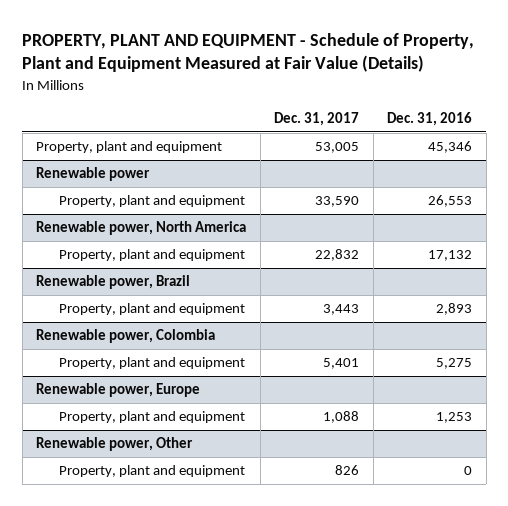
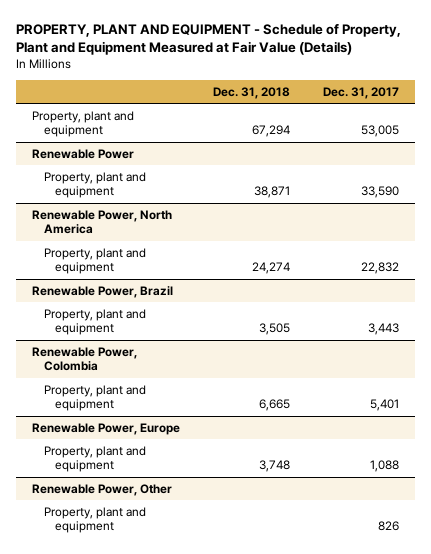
[387,112,473,127] Dec. 31, 2016 -> none
none -> [212,86,290,99] Dec. 31, 2018
[36,167,151,182] Renewable power -> [32,148,135,159] Renewable Power
[36,221,247,236] Renewable power, North America -> [32,209,173,235] Renewable Power, North America
[36,275,191,290] Renewable power, Brazil -> [32,285,174,298] Renewable Power, Brazil
[36,329,216,344] Renewable power, Colombia -> [32,346,138,372] Renewable Power, Colombia
[36,383,201,398] Renewable power, Europe -> [32,422,181,435] Renewable Power, Europe
[36,437,194,452] Renewable power, Other -> [32,483,173,496] Renewable Power, Other

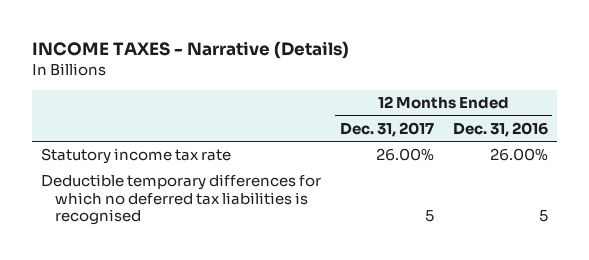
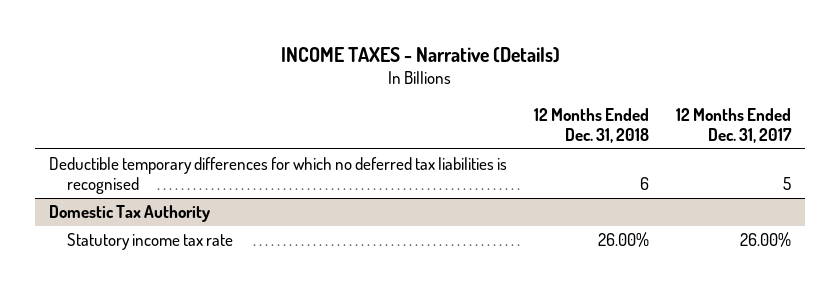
[452,122,548,138] Dec. 31, 2016 -> none
none -> [533,108,649,144] 12 Months Ended Dec. 31, 2018
[41,148,232,165] Statutory income tax rate -> none
none -> [48,205,210,223] Domestic Tax Authority
none -> [67,233,234,251] Statutory income tax rate

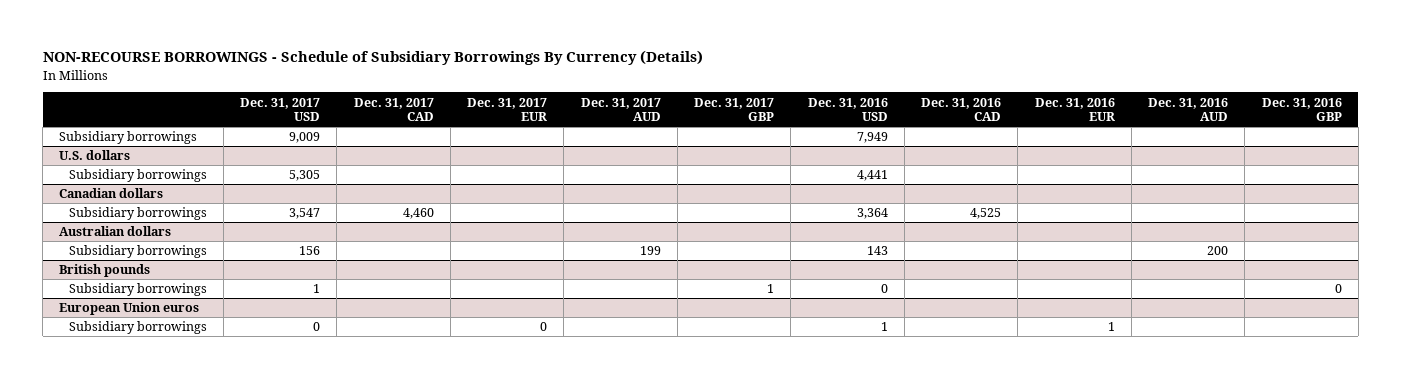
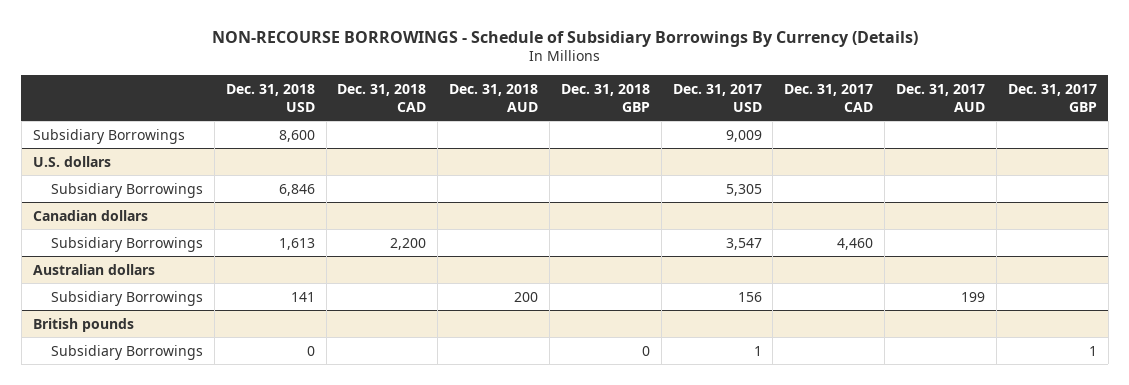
[467,97,548,122] Dec. 31, 2017 EUR -> none
[807,97,888,122] Dec. 31, 2016 USD -> none
[921,97,1002,122] Dec. 31, 2016 CAD -> none
[1034,97,1115,122] Dec. 31, 2016 EUR -> none
[1148,97,1229,122] Dec. 31, 2016 AUD -> none
[1261,97,1342,122] Dec. 31, 2016 GBP -> none
none -> [225,83,315,112] Dec. 31, 2018 USD
none -> [337,83,427,112] Dec. 31, 2018 CAD
none -> [449,83,539,112] Dec. 31, 2018 AUD
none -> [560,83,650,112] Dec. 31, 2018 GBP
[59,131,198,145] Subsidiary borrowings -> [32,128,185,144] Subsidiary Borrowings
[68,169,207,183] Subsidiary borrowings -> [51,182,204,198] Subsidiary Borrowings
[68,207,207,221] Subsidiary borrowings -> [51,236,204,252] Subsidiary Borrowings
[68,245,207,259] Subsidiary borrowings -> [51,290,204,306] Subsidiary Borrowings
[59,302,200,316] European Union euros -> none
[68,321,207,335] Subsidiary borrowings -> none
[68,283,207,297] Subsidiary borrowings -> [51,344,204,360] Subsidiary Borrowings

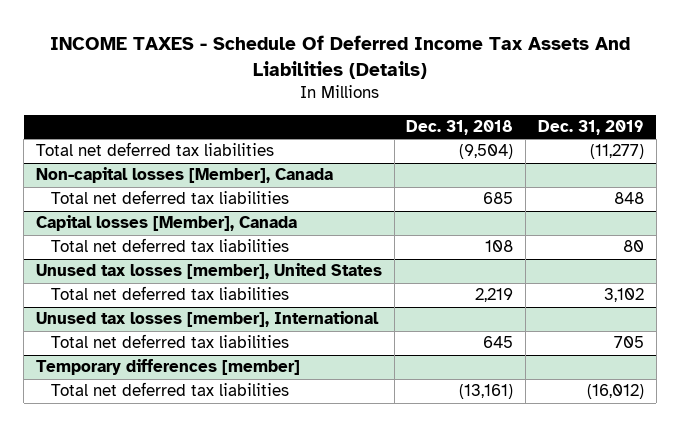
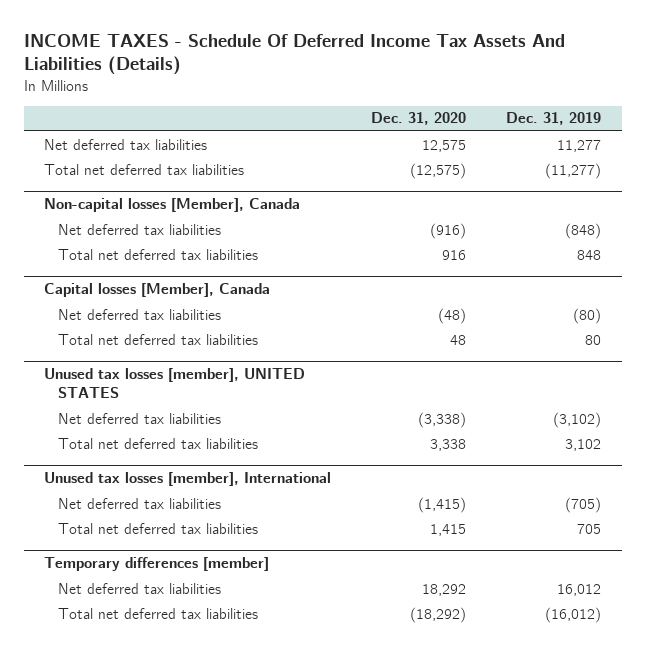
[406,120,514,136] Dec. 31, 2018 -> none
none -> [371,112,467,126] Dec. 31, 2020
none -> [43,138,207,150] Net deferred tax liabilities
none -> [57,223,221,235] Net deferred tax liabilities
none -> [57,308,221,320] Net deferred tax liabilities
[36,263,383,280] Unused tax losses [member], United States -> [43,368,305,399] Unused tax losses [member], UNITED STATES
none -> [57,412,221,424] Net deferred tax liabilities
none -> [57,497,221,509] Net deferred tax liabilities
none -> [57,582,221,594] Net deferred tax liabilities

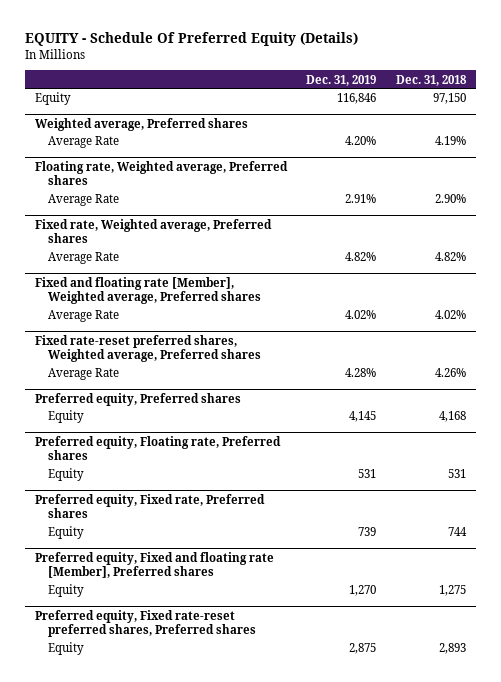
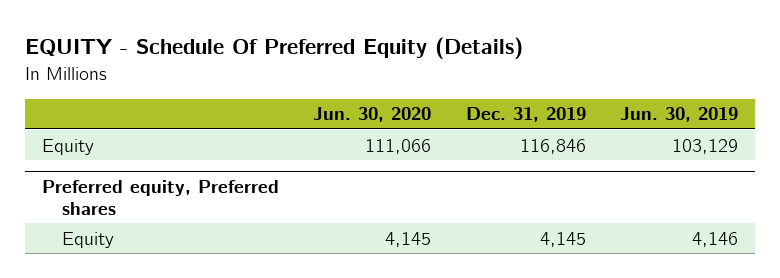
[396,74,468,86] Dec. 31, 2018 -> none
none -> [313,107,432,123] Jun. 30, 2020
none -> [620,107,739,123] Jun. 30, 2019
[34,117,248,131] Weighted average, Preferred shares -> none
[47,136,119,149] Average Rate -> none
[34,160,288,186] Floating rate, Weighted average, Preferred shares -> none
[47,194,119,207] Average Rate -> none
[34,218,272,244] Fixed rate, Weighted average, Preferred shares -> none
[47,252,119,265] Average Rate -> none
[34,276,261,305] Fixed and floating rate [Member], Weighted average, Preferred shares -> none
[47,310,119,323] Average Rate -> none
[34,334,261,363] Fixed rate-reset preferred shares, Weighted average, Preferred shares -> none
[47,368,119,381] Average Rate -> none
[34,435,281,461] Preferred equity, Floating rate, Preferred shares -> none
[47,468,84,482] Equity -> none
[34,493,265,519] Preferred equity, Fixed rate, Preferred shares -> none
[47,526,84,540] Equity -> none
[34,551,274,579] Preferred equity, Fixed and floating rate [Member], Preferred shares -> none
[47,584,84,598] Equity -> none
[34,609,256,638] Preferred equity, Fixed rate-reset preferred shares, Preferred shares -> none
[47,642,84,656] Equity -> none

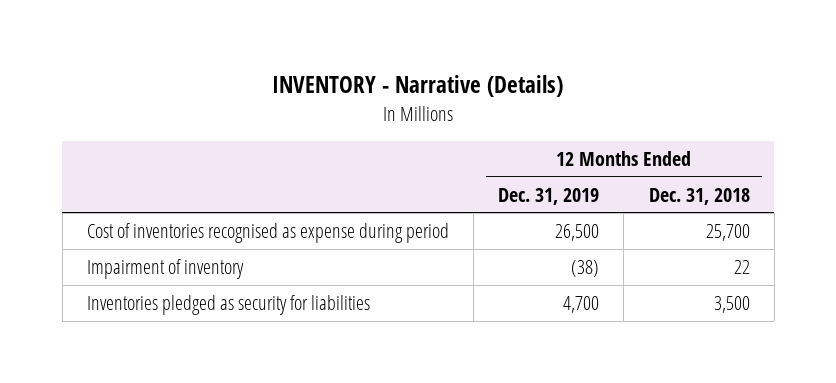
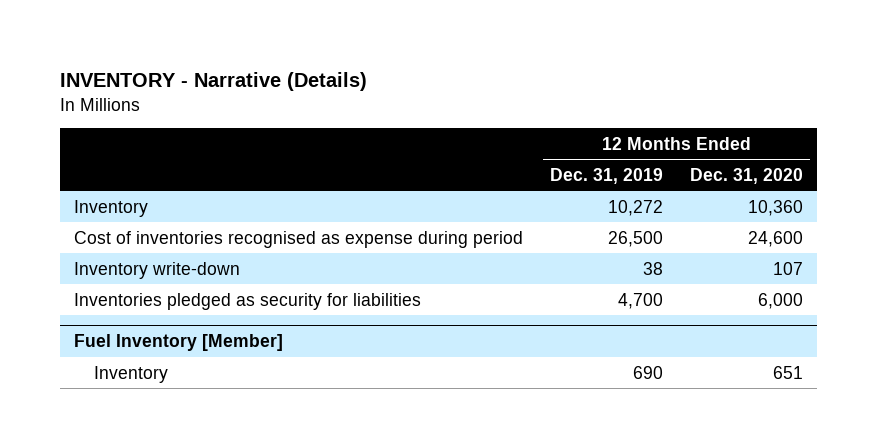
[648,187,750,205] Dec. 31, 2018 -> none
none -> [690,167,804,184] Dec. 31, 2020
none -> [73,199,148,217] Inventory
[86,259,244,280] Impairment of inventory -> [73,261,240,279] Inventory write-down
[571,260,600,278] (38) -> [643,261,664,275] 38
none -> [73,334,283,352] Fuel Inventory [Member]
none -> [93,365,168,383] Inventory

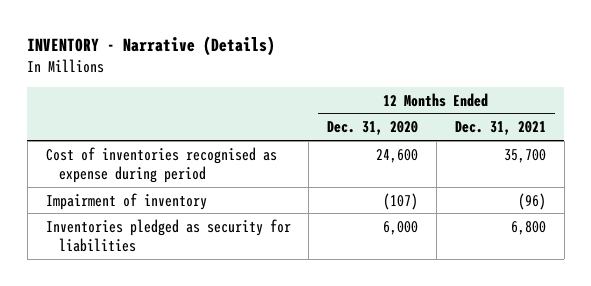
[550,167,664,184] Dec. 31, 2019 -> none
none -> [454,121,546,136] Dec. 31, 2021
[73,199,148,217] Inventory -> none
[73,261,240,279] Inventory write-down -> [45,192,207,210] Impairment of inventory
[773,261,804,275] 107 -> [383,192,419,210] (107)
[73,334,283,352] Fuel Inventory [Member] -> none
[93,365,168,383] Inventory -> none

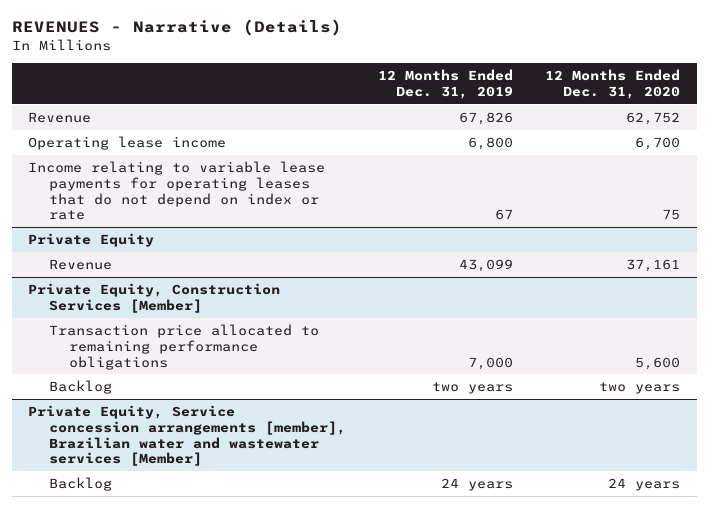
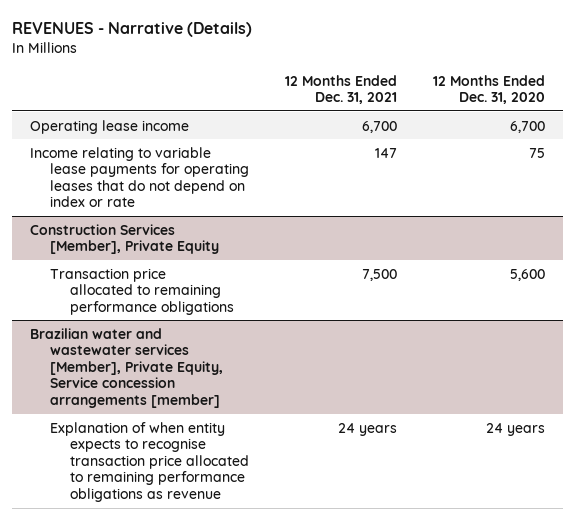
[378,69,514,99] 12 Months Ended Dec. 31, 2019 -> none
none -> [285,74,398,105] 12 Months Ended Dec. 31, 2021
[28,112,92,124] Revenue -> none
[28,233,155,248] Private Equity -> none
[48,259,112,271] Revenue -> none
[28,283,281,313] Private Equity, Construction Services [Member] -> [29,223,220,255] Construction Services [Member], Private Equity
[48,380,112,395] Backlog -> none
[48,477,112,492] Backlog -> none
[28,405,346,467] Private Equity, Service concession arrangements [member], Brazilian water and wastewater services [Member] -> [29,327,224,409] Brazilian water and wastewater services [Member], Private Equity, Service concession arrangements [member]
none -> [50,421,250,503] Explanation of when entity expects to recognise transaction price allocated to remaining performance obligations as revenue

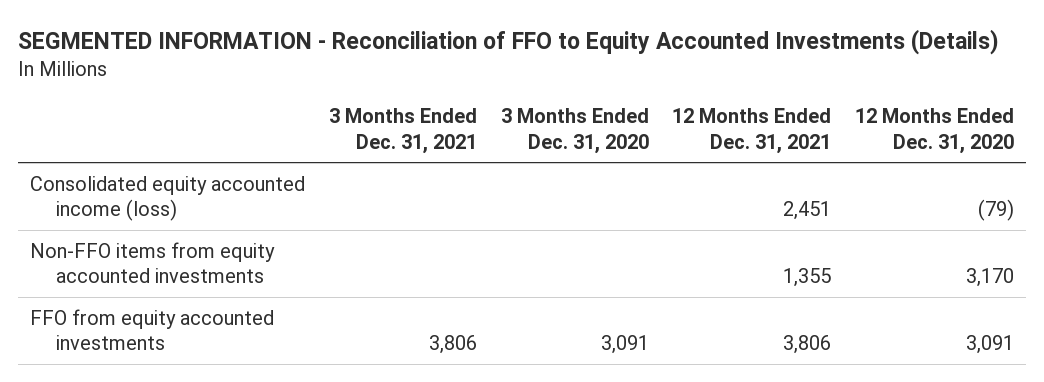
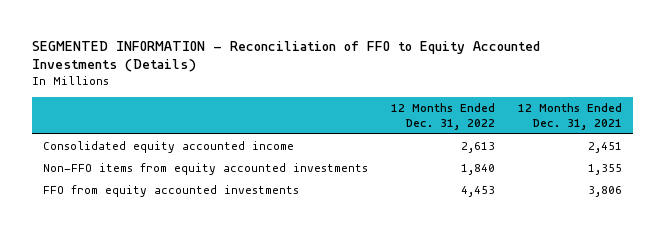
[328,108,477,154] 3 Months Ended Dec. 31, 2021 -> none
[500,108,649,154] 3 Months Ended Dec. 31, 2020 -> none
[854,108,1014,154] 12 Months Ended Dec. 31, 2020 -> none
none -> [391,103,496,131] 12 Months Ended Dec. 31, 2022
[30,175,306,222] Consolidated equity accounted income (loss) -> [43,140,295,153] Consolidated equity accounted income

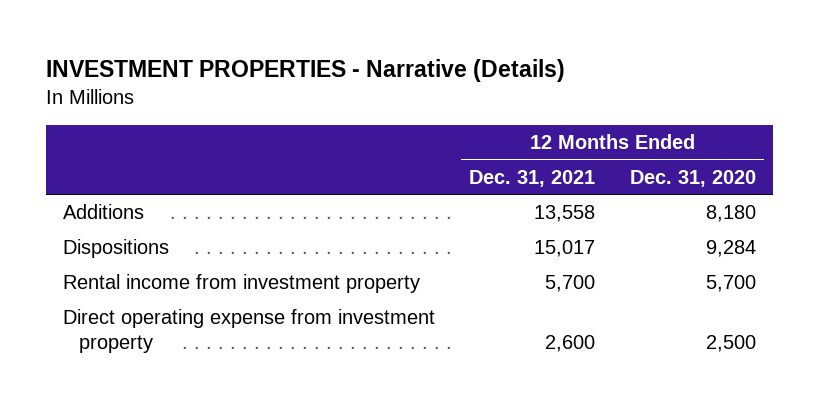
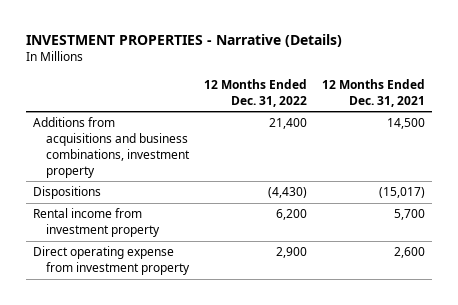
[629,169,756,187] Dec. 31, 2020 -> none
none -> [204,78,308,107] 12 Months Ended Dec. 31, 2022
[63,204,145,220] Additions -> none
none -> [33,117,191,178] Additions from acquisitions and business combinations, investment property
[534,240,596,258] 15,017 -> [378,187,425,199] (15,017)

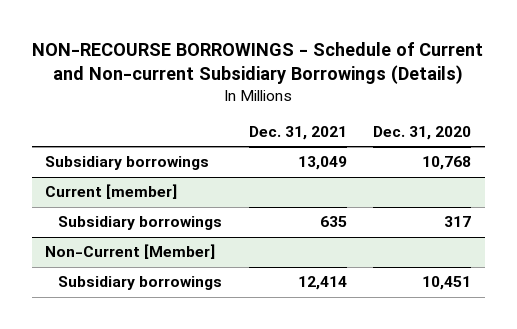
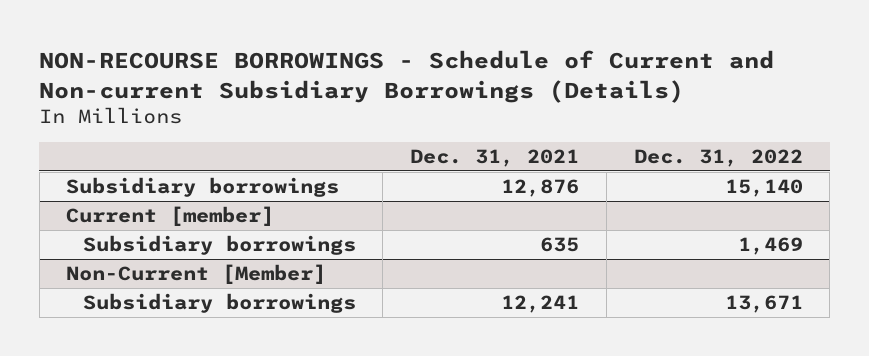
[373,125,472,140] Dec. 31, 2020 -> none
none -> [633,148,803,167] Dec. 31, 2022
[297,156,347,171] 13,049 -> [501,179,580,198] 12,876
[297,276,347,291] 12,414 -> [501,295,580,314] 12,241

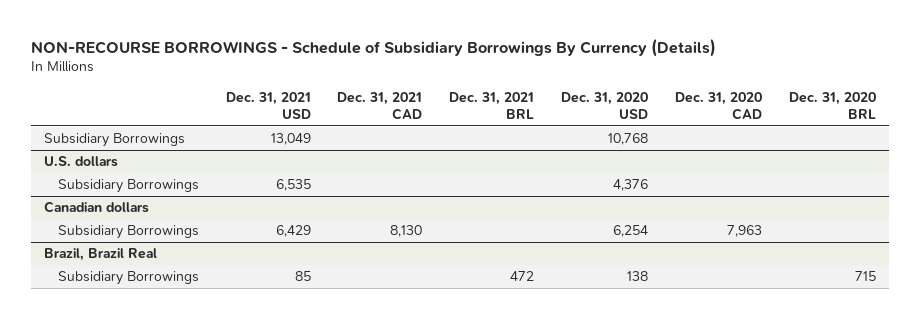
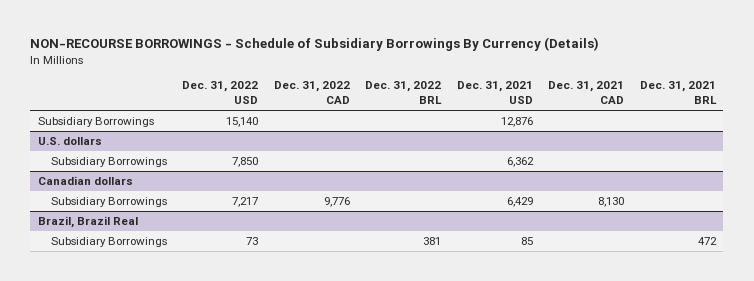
[561,91,649,120] Dec. 31, 2020 USD -> none
[675,91,763,121] Dec. 31, 2020 CAD -> none
[788,91,876,120] Dec. 31, 2020 BRL -> none
none -> [182,81,259,105] Dec. 31, 2022 USD
none -> [273,81,350,105] Dec. 31, 2022 CAD
none -> [365,81,443,105] Dec. 31, 2022 BRL
[270,133,311,146] 13,049 -> [500,117,533,128] 12,876
[275,179,311,192] 6,535 -> [506,157,534,168] 6,362

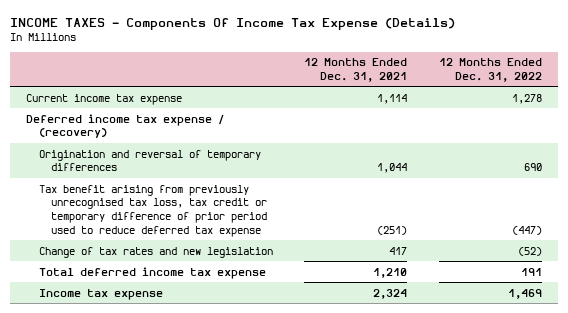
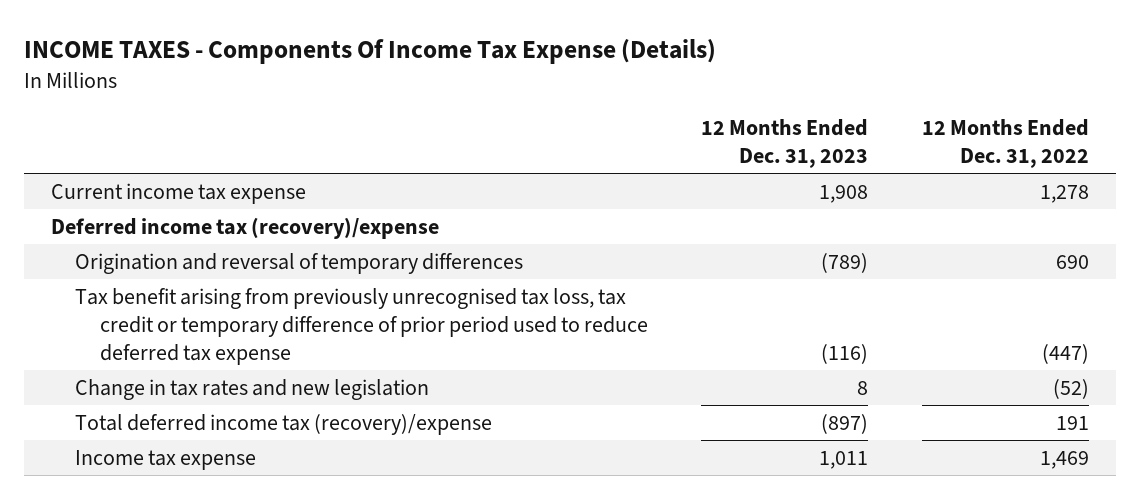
[304,58,408,82] 12 Months Ended Dec. 31, 2021 -> none
none -> [701,119,869,169] 12 Months Ended Dec. 31, 2023
[26,113,225,139] Deferred income tax expense / (recovery) -> [50,216,439,239] Deferred income tax (recovery)/expense
[38,246,273,258] Change of tax rates and new legislation -> [75,378,430,400] Change in tax rates and new legislation
[38,266,266,279] Total deferred income tax expense -> [75,413,493,435] Total deferred income tax (recovery)/expense

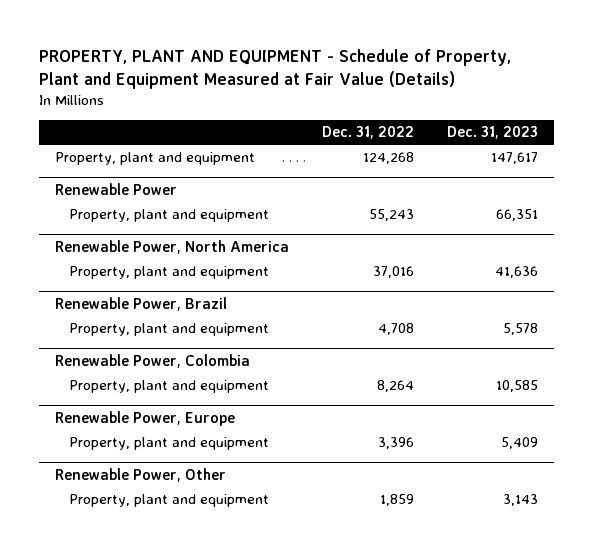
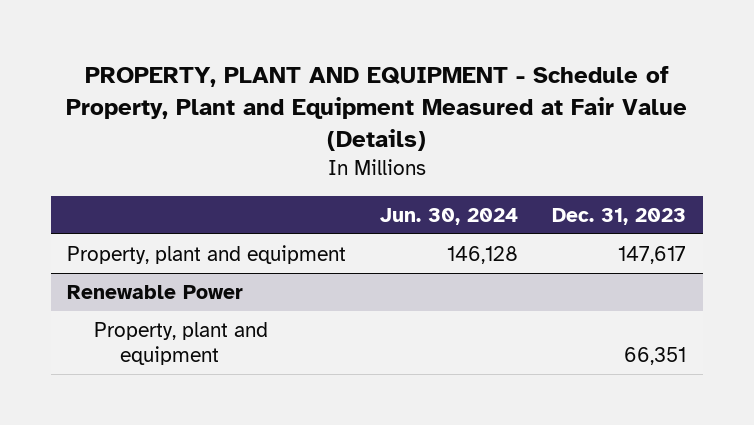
[322,126,415,140] Dec. 31, 2022 -> none
none -> [380,207,519,225] Jun. 30, 2024
[55,239,290,254] Renewable Power, North America -> none
[68,265,269,279] Property, plant and equipment -> none
[55,296,228,311] Renewable Power, Brazil -> none
[68,322,269,336] Property, plant and equipment -> none
[55,353,251,368] Renewable Power, Colombia -> none
[68,379,269,393] Property, plant and equipment -> none
[55,410,236,426] Renewable Power, Europe -> none
[68,436,269,450] Property, plant and equipment -> none
[55,467,227,482] Renewable Power, Other -> none
[68,493,269,507] Property, plant and equipment -> none

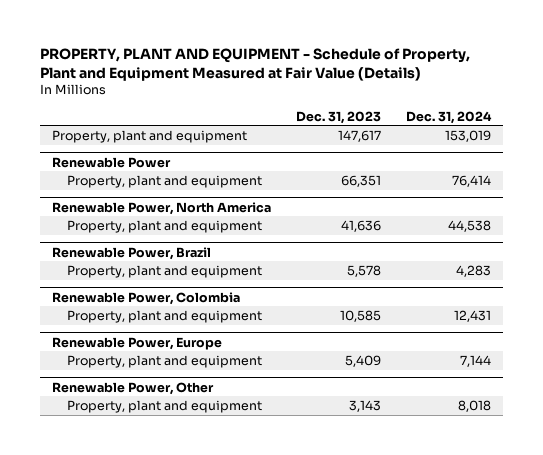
[380,207,519,225] Jun. 30, 2024 -> none
none -> [405,110,492,124] Dec. 31, 2024
none -> [52,201,272,215] Renewable Power, North America
none -> [67,219,263,233] Property, plant and equipment
none -> [52,246,212,260] Renewable Power, Brazil
none -> [67,264,263,278] Property, plant and equipment
none -> [52,291,241,305] Renewable Power, Colombia
none -> [67,309,263,323] Property, plant and equipment
none -> [52,336,223,350] Renewable Power, Europe
none -> [67,354,263,368] Property, plant and equipment
none -> [52,381,215,395] Renewable Power, Other
none -> [67,399,263,413] Property, plant and equipment

